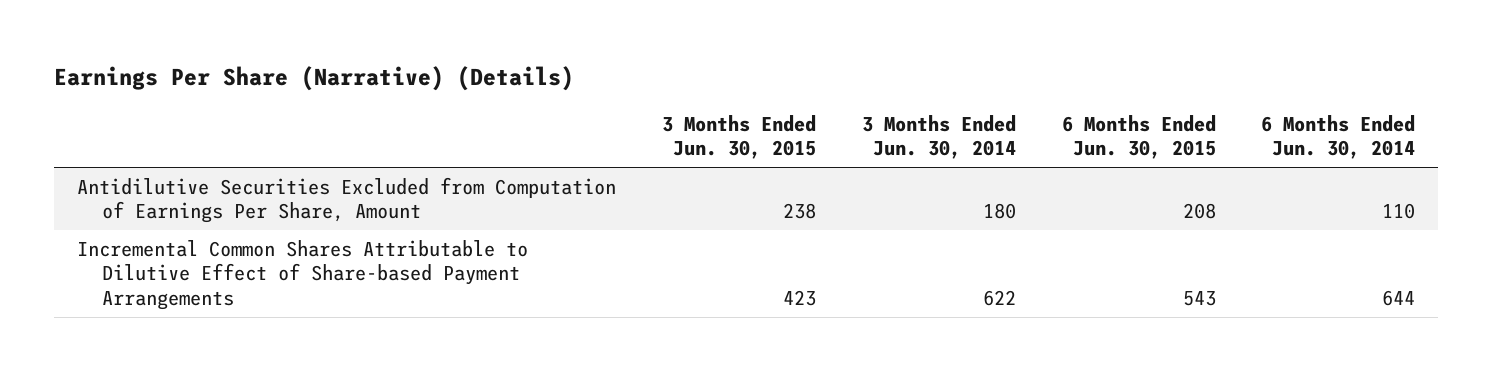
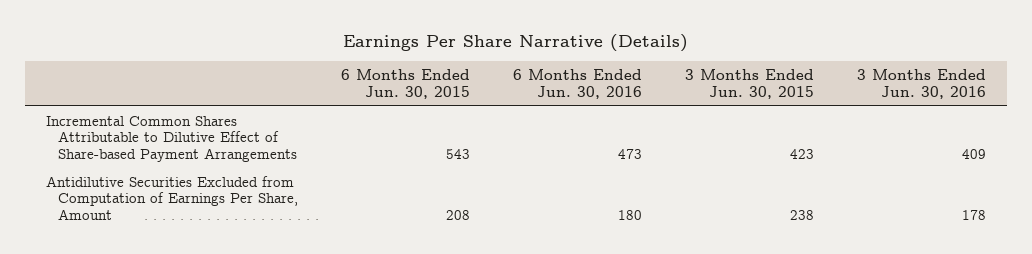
[54,66,575,92] Earnings Per Share (Narrative) (Details) -> [343,34,689,53] Earnings Per Share Narrative (Details)
[861,114,1016,160] 3 Months Ended Jun. 30, 2014 -> none
[1261,114,1416,160] 6 Months Ended Jun. 30, 2014 -> none
none -> [512,69,642,99] 6 Months Ended Jun. 30, 2016
none -> [856,69,986,99] 3 Months Ended Jun. 30, 2016
[77,176,617,224] Antidilutive Securities Excluded from Computation of Earnings Per Share, Amount -> [46,175,298,221] Antidilutive Securities Excluded from Computation of Earnings Per Share, Amount

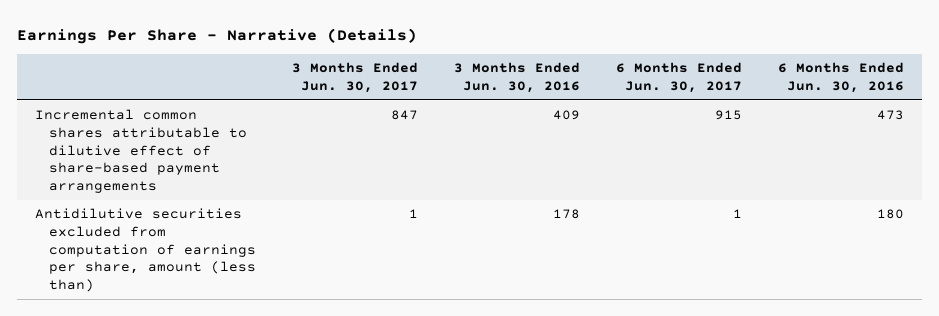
[343,34,689,53] Earnings Per Share Narrative (Details) -> [17,27,418,44] Earnings Per Share - Narrative (Details)
[340,69,470,99] 6 Months Ended Jun. 30, 2015 -> none
[684,69,814,99] 3 Months Ended Jun. 30, 2015 -> none
none -> [292,62,419,94] 3 Months Ended Jun. 30, 2017
none -> [615,62,742,94] 6 Months Ended Jun. 30, 2017
[46,115,297,163] Incremental Common Shares Attributable to Dilutive Effect of Share-based Payment Arrangements -> [35,109,248,194] Incremental common shares attributable to dilutive effect of share-based payment arrangements
[46,175,298,221] Antidilutive Securities Excluded from Computation of Earnings Per Share, Amount -> [35,208,257,293] Antidilutive securities excluded from computation of earnings per share, amount (less than)

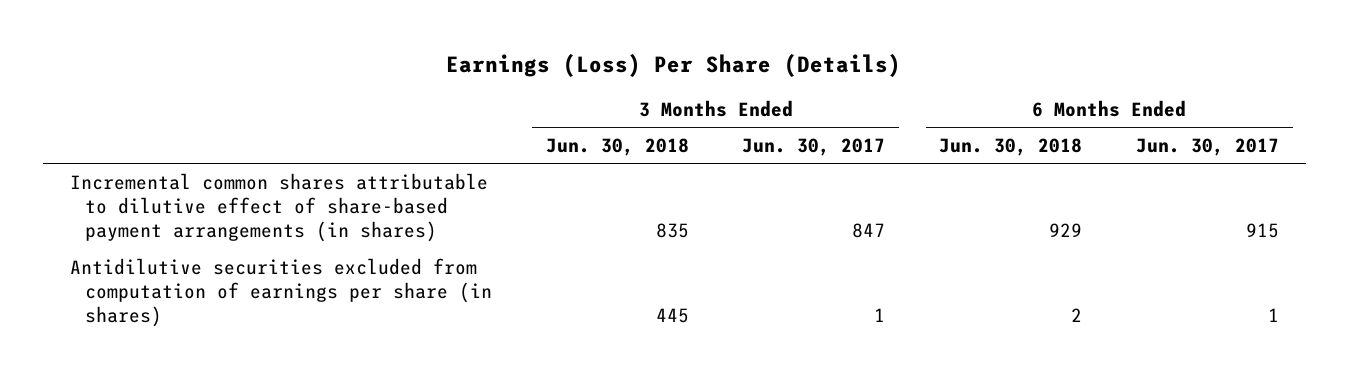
[17,27,418,44] Earnings Per Share - Narrative (Details) -> [446,54,902,78] Earnings (Loss) Per Share (Details)
[453,62,580,94] 3 Months Ended Jun. 30, 2016 -> none
[777,62,904,94] 6 Months Ended Jun. 30, 2016 -> none
none -> [545,137,689,156] Jun. 30, 2018
none -> [939,137,1083,156] Jun. 30, 2018
[35,109,248,194] Incremental common shares attributable to dilutive effect of share-based payment arrangements -> [69,172,488,243] Incremental common shares attributable to dilutive effect of share-based payment arrangements (in shares)
[35,208,257,293] Antidilutive securities excluded from computation of earnings per share, amount (less than) -> [69,257,492,328] Antidilutive securities excluded from computation of earnings per share (in shares)

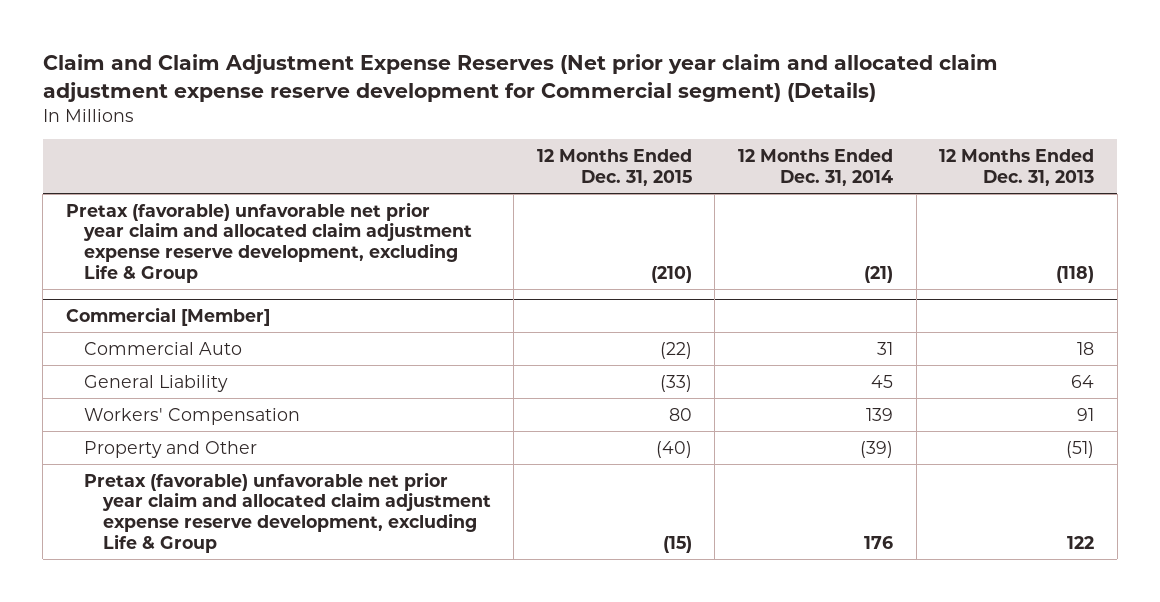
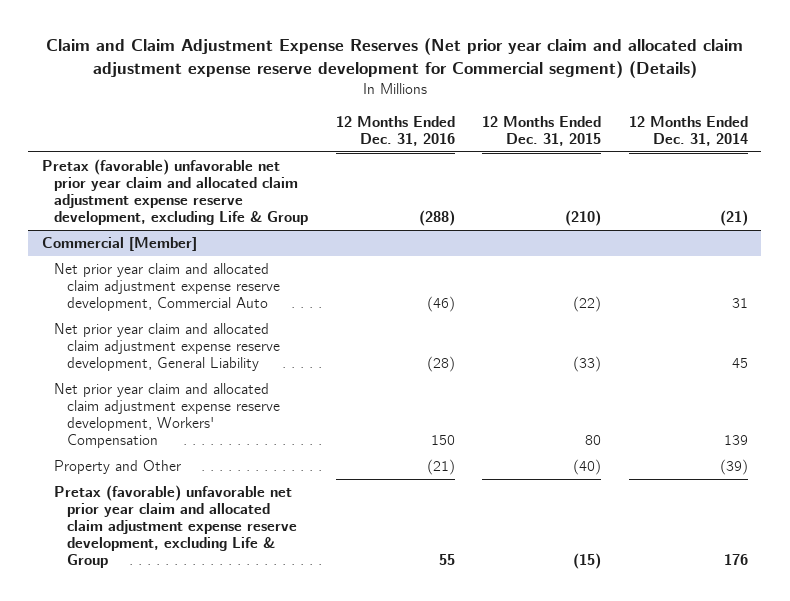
[939,149,1095,186] 12 Months Ended Dec. 31, 2013 -> none
none -> [335,115,455,146] 12 Months Ended Dec. 31, 2016
[84,341,243,355] Commercial Auto -> [54,263,280,311] Net prior year claim and allocated claim adjustment expense reserve development, Commercial Auto
[84,374,229,392] General Liability -> [54,323,280,371] Net prior year claim and allocated claim adjustment expense reserve development, General Liability
[84,407,301,425] Workers' Compensation -> [54,383,280,448] Net prior year claim and allocated claim adjustment expense reserve development, Workers' Compensation

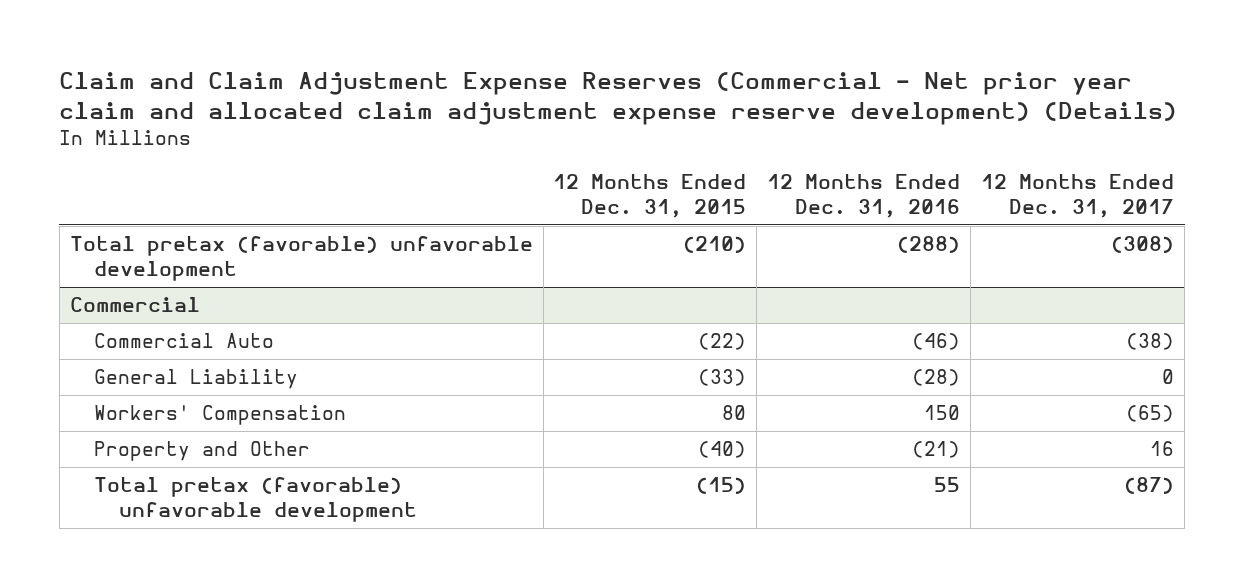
[45,38,743,79] Claim and Claim Adjustment Expense Reserves (Net prior year claim and allocated claim adjustment expense reserve development for Commercial segment) (Details) -> [59,71,1178,125] Claim and Claim Adjustment Expense Reserves (Commercial - Net prior year claim and allocated claim adjustment expense reserve development) (Details)
[628,115,748,146] 12 Months Ended Dec. 31, 2014 -> none
none -> [981,174,1175,218] 12 Months Ended Dec. 31, 2017
[42,159,309,225] Pretax (favorable) unfavorable net prior year claim and allocated claim adjustment expense reserve development, excluding Life & Group -> [69,236,533,282] Total pretax (favorable) unfavorable development
[42,237,198,252] Commercial [Member] -> [69,297,200,313] Commercial
[54,263,280,311] Net prior year claim and allocated claim adjustment expense reserve development, Commercial Auto -> [94,333,275,349] Commercial Auto
[54,323,280,371] Net prior year claim and allocated claim adjustment expense reserve development, General Liability -> [94,369,299,390] General Liability
[54,383,280,448] Net prior year claim and allocated claim adjustment expense reserve development, Workers' Compensation -> [94,405,347,426] Workers' Compensation
[54,485,297,568] Pretax (favorable) unfavorable net prior year claim and allocated claim adjustment expense reserve development, excluding Life & Group -> [94,477,417,523] Total pretax (favorable) unfavorable development

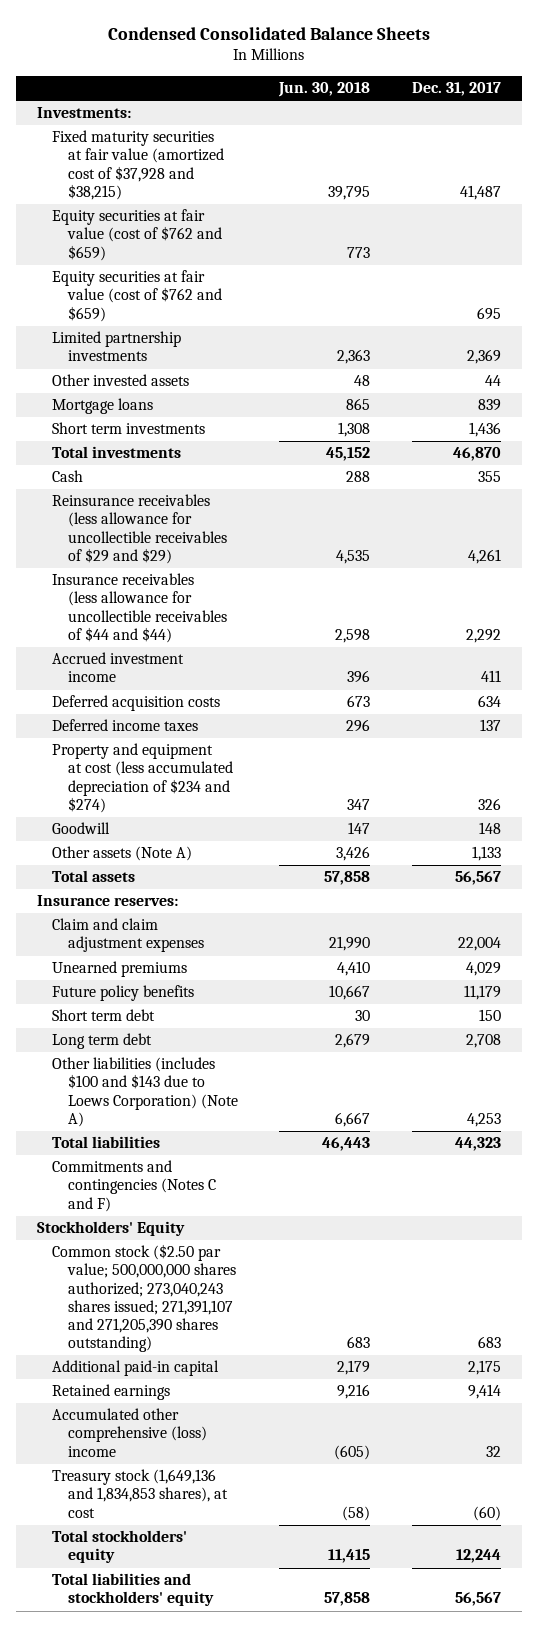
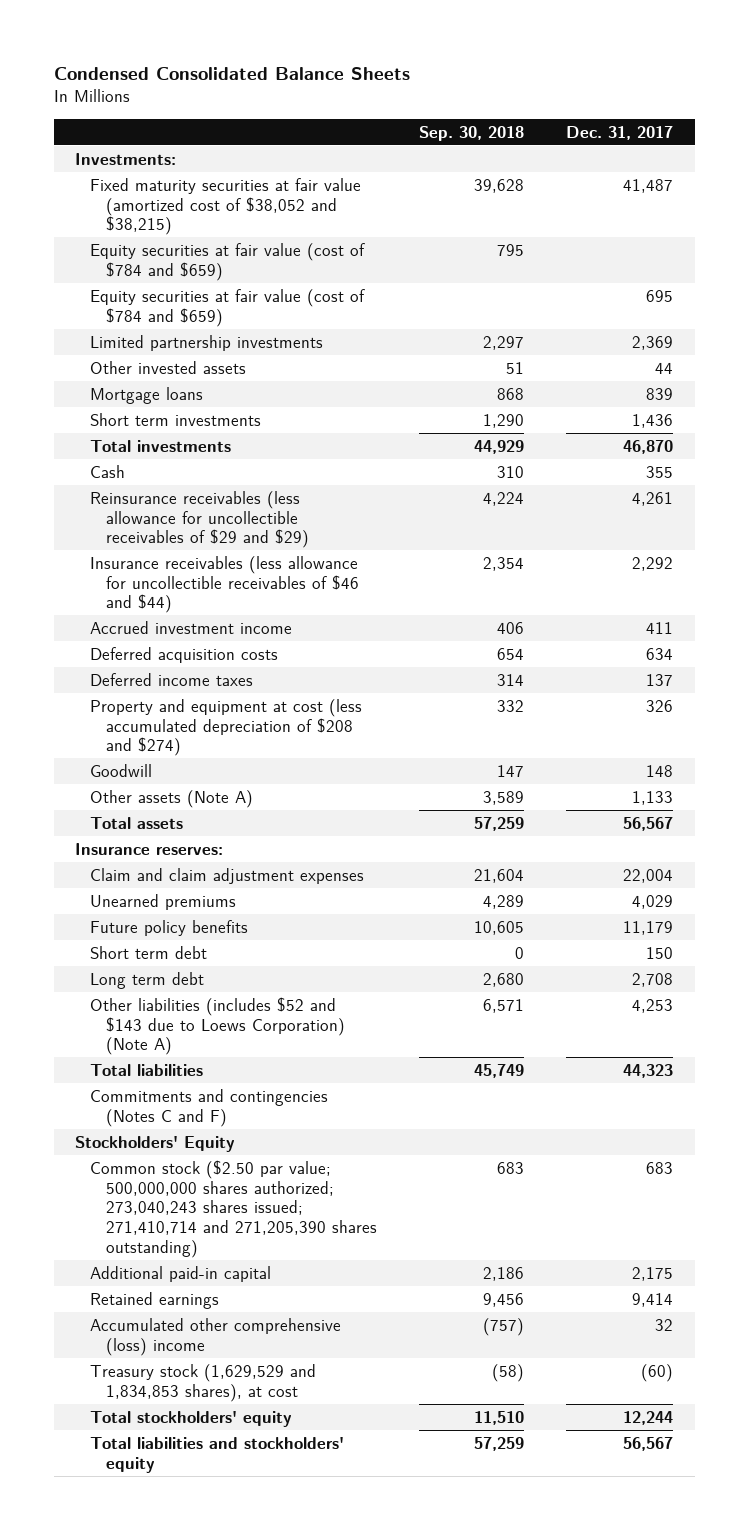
[278,82,371,98] Jun. 30, 2018 -> none
none -> [419,125,525,141] Sep. 30, 2018
[52,130,224,200] Fixed maturity securities at fair value (amortized cost of $37,928 and $38,215) -> [90,177,362,236] Fixed maturity securities at fair value (amortized cost of $38,052 and $38,215)
[52,209,222,261] Equity securities at fair value (cost of $762 and $659) -> [90,242,366,281] Equity securities at fair value (cost of $784 and $659)
[52,270,222,322] Equity securities at fair value (cost of $762 and $659) -> [90,288,366,327] Equity securities at fair value (cost of $784 and $659)
[52,573,227,643] Insurance receivables (less allowance for uncollectible receivables of $44 and $44) -> [90,555,359,614] Insurance receivables (less allowance for uncollectible receivables of $46 and $44)
[52,743,233,813] Property and equipment at cost (less accumulated depreciation of $234 and $274) -> [90,698,363,757] Property and equipment at cost (less accumulated depreciation of $208 and $274)
[52,1057,238,1127] Other liabilities (includes $100 and $143 due to Loews Corporation) (Note A) -> [90,996,345,1056] Other liabilities (includes $52 and $143 due to Loews Corporation) (Note A)
[52,1244,236,1352] Common stock ($2.50 par value; 500,000,000 shares authorized; 273,040,243 shares issued; 271,391,107 and 271,205,390 shares outstanding) -> [90,1159,377,1258] Common stock ($2.50 par value; 500,000,000 shares authorized; 273,040,243 shares issued; 271,410,714 and 271,205,390 shares outstanding)
[52,1469,228,1518] Treasury stock (1,649,136 and 1,834,853 shares), at cost -> [90,1363,317,1402] Treasury stock (1,629,529 and 1,834,853 shares), at cost

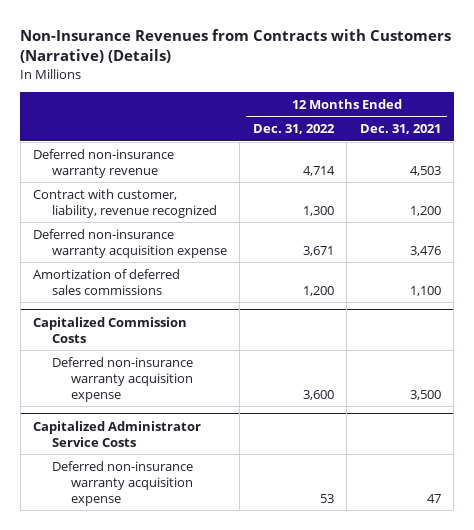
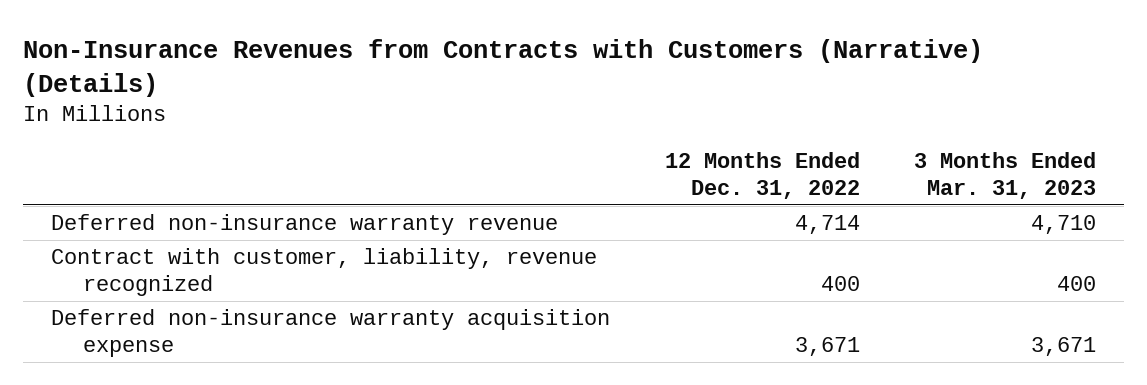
[359,124,441,135] Dec. 31, 2021 -> none
none -> [914,151,1097,199] 3 Months Ended Mar. 31, 2023
[302,205,334,216] 1,300 -> [820,276,860,292] 400
[33,268,181,295] Amortization of deferred sales commissions -> none
[33,316,188,343] Capitalized Commission Costs -> none
[51,356,193,402] Deferred non-insurance warranty acquisition expense -> none
[33,420,202,447] Capitalized Administrator Service Costs -> none
[51,460,193,506] Deferred non-insurance warranty acquisition expense -> none

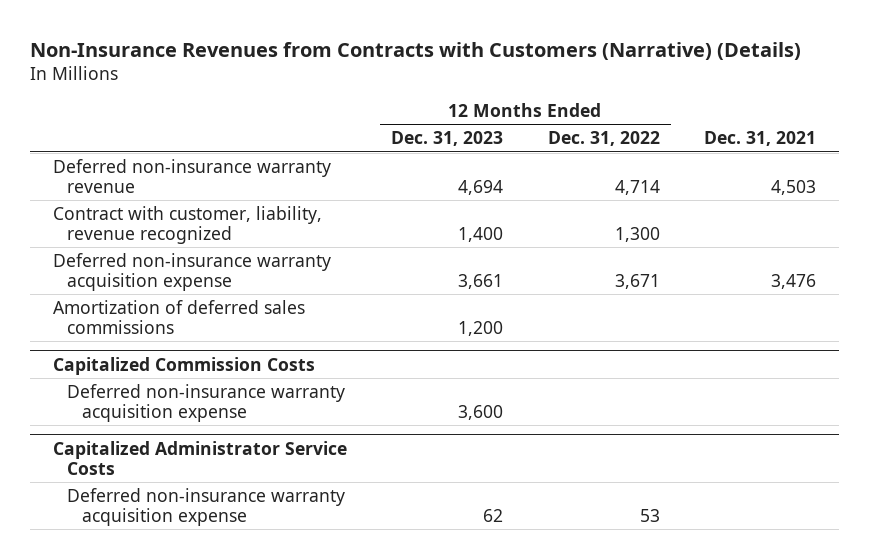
[914,151,1097,199] 3 Months Ended Mar. 31, 2023 -> none
none -> [391,131,504,147] Dec. 31, 2023
none -> [704,131,817,147] Dec. 31, 2021
[820,276,860,292] 400 -> [614,226,660,242] 1,300
none -> [52,299,305,334] Amortization of deferred sales commissions
none -> [52,356,315,375] Capitalized Commission Costs
none -> [67,383,346,422] Deferred non-insurance warranty acquisition expense
none -> [52,440,347,475] Capitalized Administrator Service Costs
none -> [67,487,346,526] Deferred non-insurance warranty acquisition expense

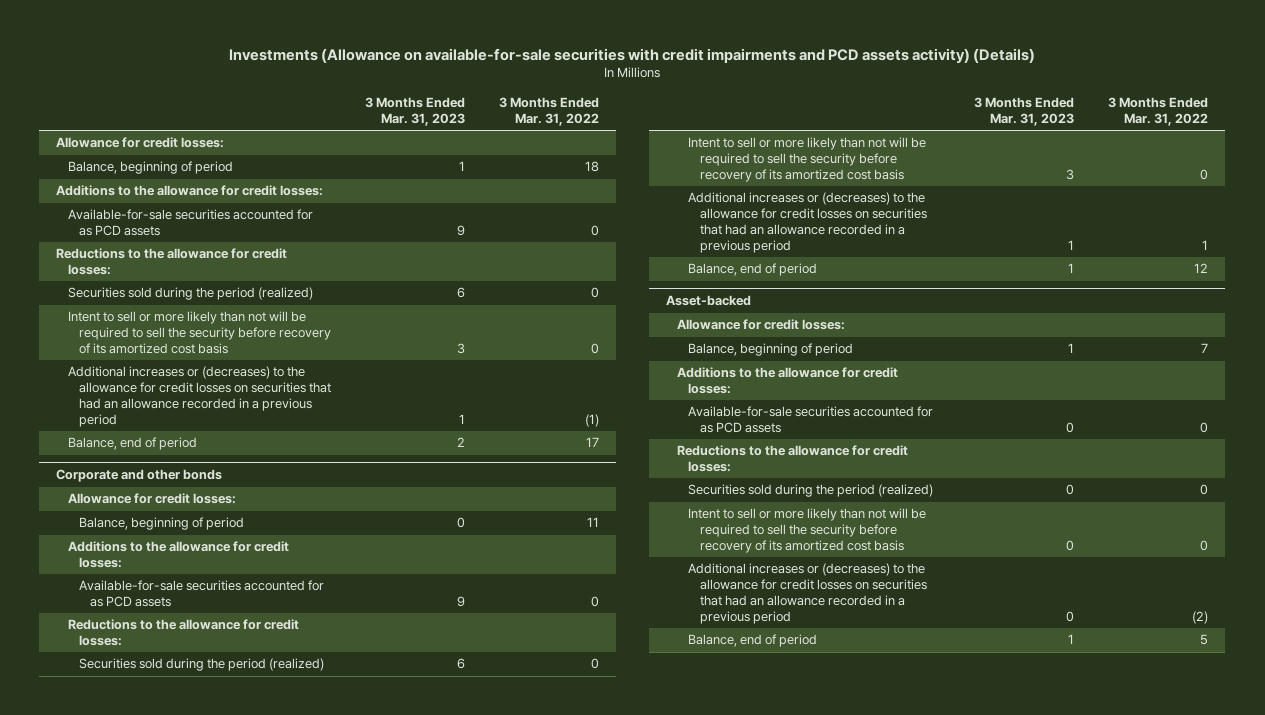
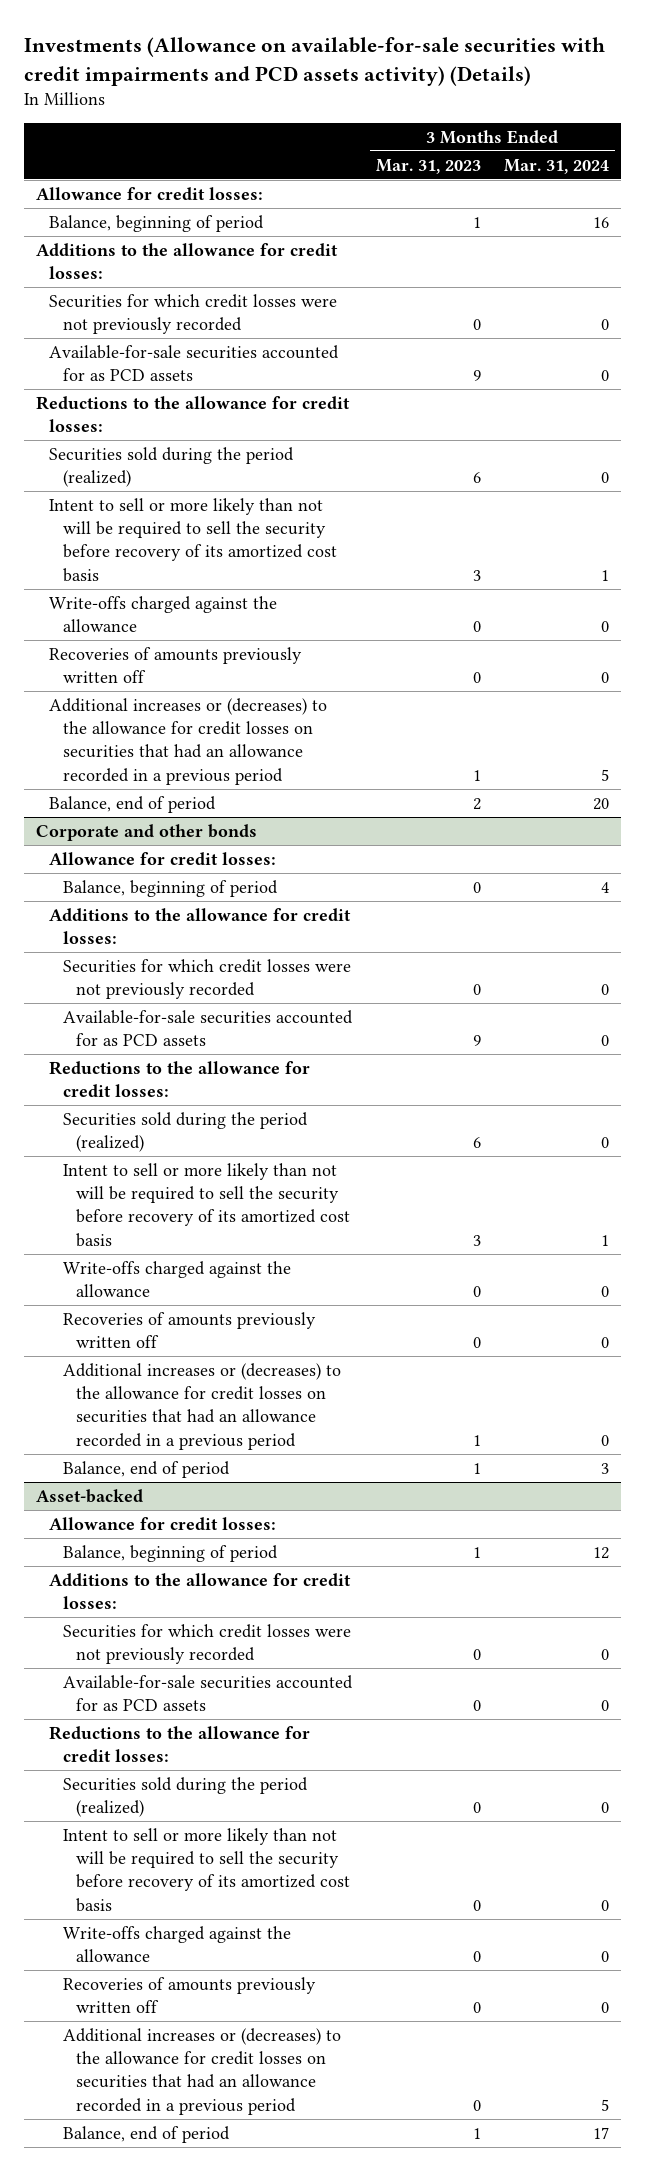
[498,97,599,126] 3 Months Ended Mar. 31, 2022 -> none
none -> [504,158,610,174] Mar. 31, 2024
none -> [49,293,338,335] Securities for which credit losses were not previously recorded
none -> [49,595,278,633] Write-offs charged against the allowance
none -> [49,646,303,684] Recoveries of amounts previously written off
none -> [62,958,351,1000] Securities for which credit losses were not previously recorded
none -> [62,1260,291,1298] Write-offs charged against the allowance
none -> [62,1311,316,1349] Recoveries of amounts previously written off
none -> [62,1623,351,1665] Securities for which credit losses were not previously recorded
none -> [62,1925,291,1963] Write-offs charged against the allowance
none -> [62,1976,316,2014] Recoveries of amounts previously written off

